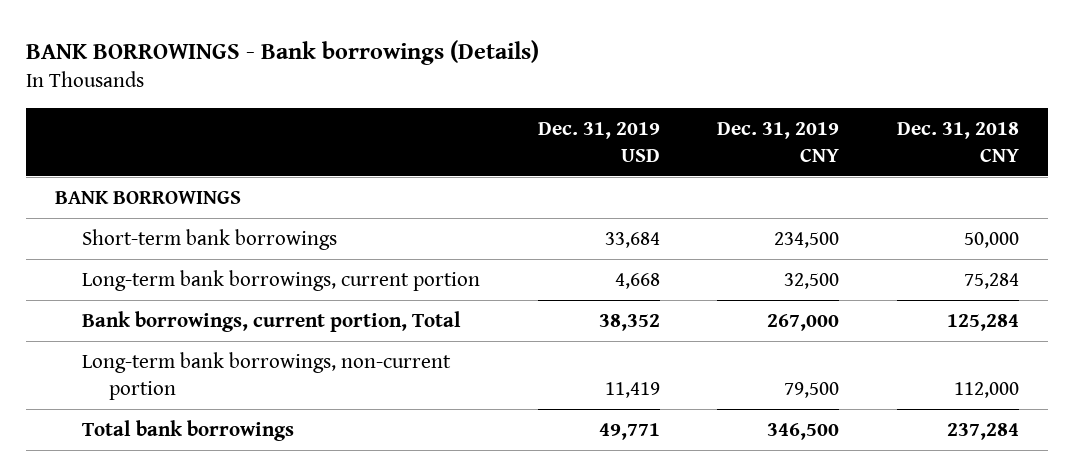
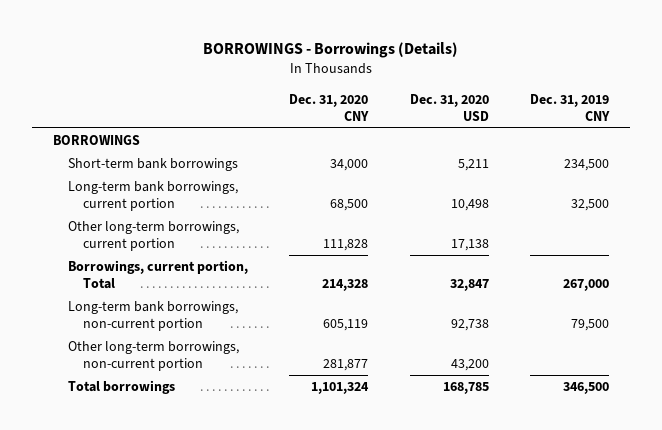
[26,39,540,65] BANK BORROWINGS - Bank borrowings (Details) -> [203,42,459,59] BORROWINGS - Borrowings (Details)
[537,122,660,162] Dec. 31, 2019 USD -> none
[896,122,1019,162] Dec. 31, 2018 CNY -> none
none -> [289,93,370,121] Dec. 31, 2020 CNY
none -> [409,93,489,121] Dec. 31, 2020 USD
[55,190,242,204] BANK BORROWINGS -> [53,135,141,146] BORROWINGS
none -> [67,221,239,252] Other long-term borrowings, current portion
[82,310,462,332] Bank borrowings, current portion, Total -> [67,260,248,290] Borrowings, current portion, Total
none -> [67,341,239,372] Other long-term borrowings, non-current portion
[82,419,295,441] Total bank borrowings -> [67,380,175,395] Total borrowings

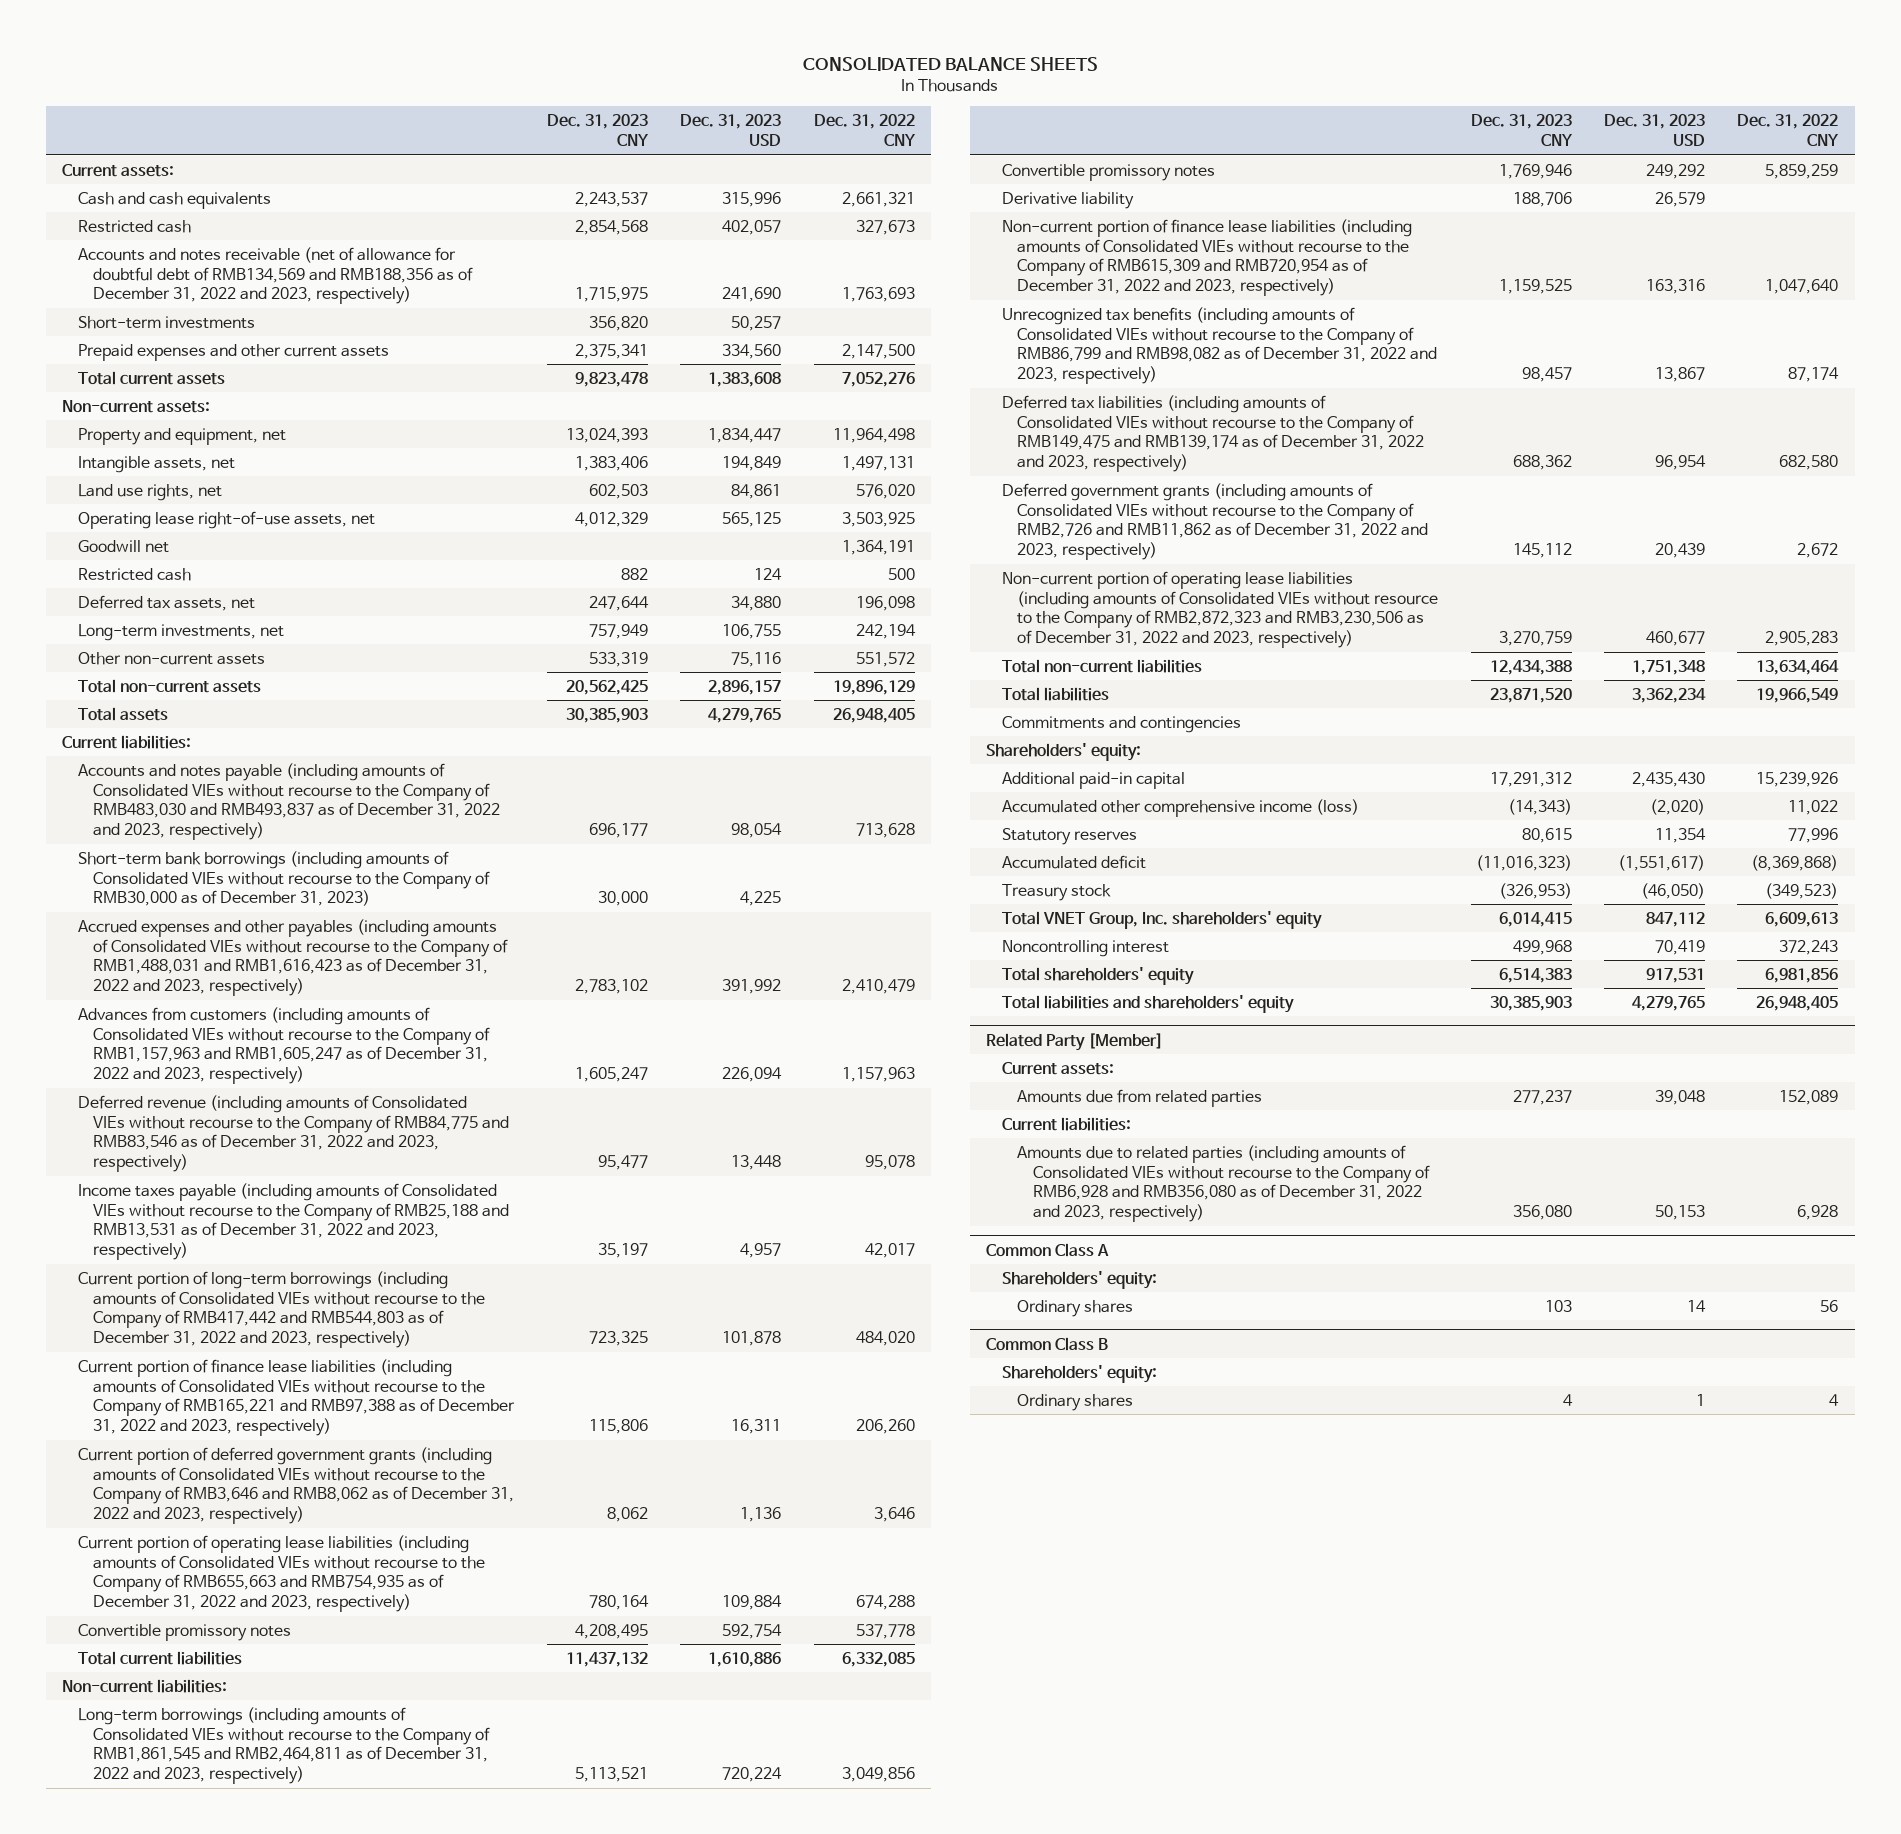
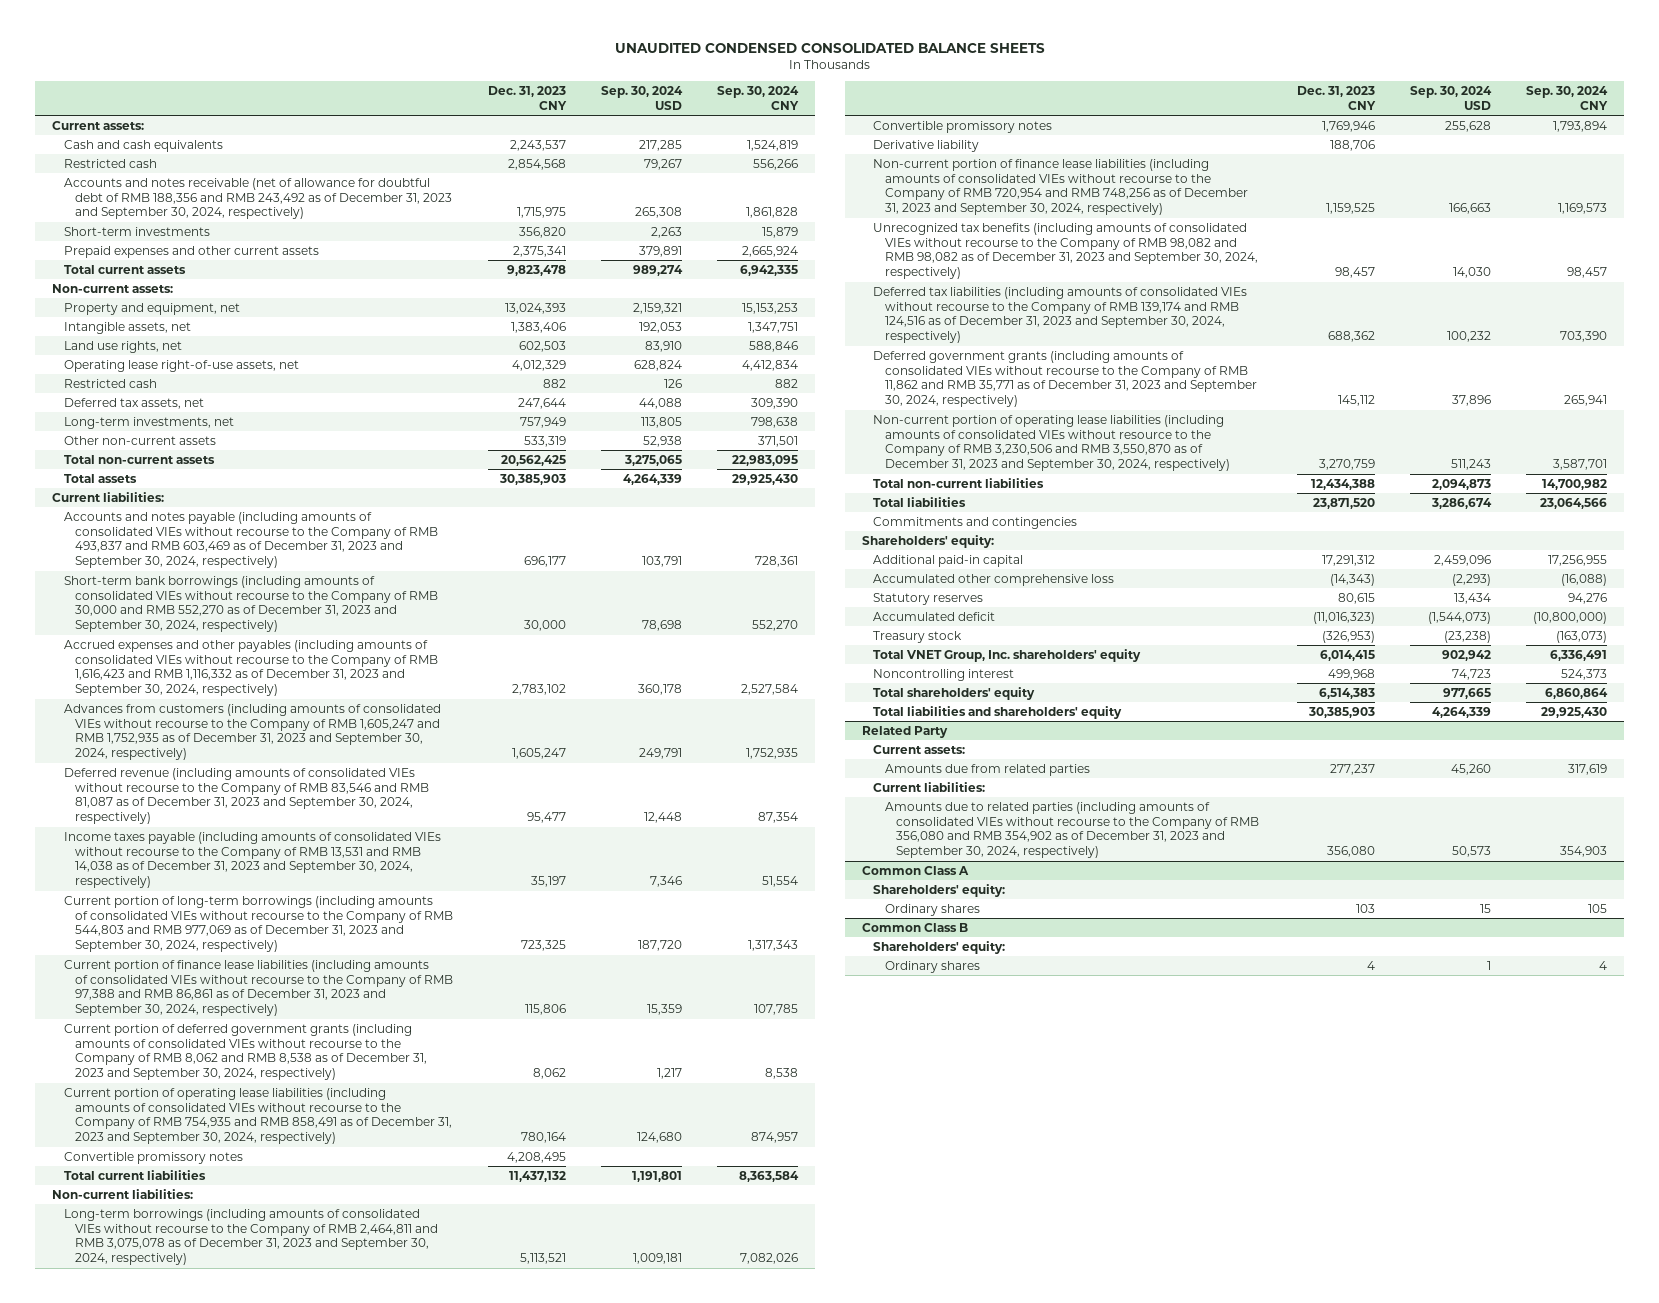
[803,57,1099,72] CONSOLIDATED BALANCE SHEETS -> [614,43,1045,54] UNAUDITED CONDENSED CONSOLIDATED BALANCE SHEETS
[680,114,782,146] Dec. 31, 2023 USD -> none
[813,114,916,146] Dec. 31, 2022 CNY -> none
none -> [600,86,683,110] Sep. 30, 2024 USD
none -> [716,86,799,110] Sep. 30, 2024 CNY
[77,246,474,305] Accounts and notes receivable (net of allowance for doubtful debt of RMB134,569 and RMB188,356 as of December 31, 2022 and 2023, respectively) -> [63,177,453,220] Accounts and notes receivable (net of allowance for doubtful debt of RMB 188,356 and RMB 243,492 as of December 31, 2023 and September 30, 2024, respectively)
[77,539,169,553] Goodwill net -> none
[77,762,501,841] Accounts and notes payable (including amounts of Consolidated VIEs without recourse to the Company of RMB483,030 and RMB493,837 as of December 31, 2022 and 2023, respectively) -> [63,511,439,569] Accounts and notes payable (including amounts of consolidated VIEs without recourse to the Company of RMB 493,837 and RMB 603,469 as of December 31, 2023 and September 30, 2024, respectively)
[77,850,491,907] Short-term bank borrowings (including amounts of Consolidated VIEs without recourse to the Company of RMB30,000 as of December 31, 2023) -> [63,575,439,633] Short-term bank borrowings (including amounts of consolidated VIEs without recourse to the Company of RMB 30,000 and RMB 552,270 as of December 31, 2023 and September 30, 2024, respectively)
[77,918,509,997] Accrued expenses and other payables (including amounts of Consolidated VIEs without recourse to the Company of RMB1,488,031 and RMB1,616,423 as of December 31, 2022 and 2023, respectively) -> [63,639,439,697] Accrued expenses and other payables (including amounts of consolidated VIEs without recourse to the Company of RMB 1,616,423 and RMB 1,116,332 as of December 31, 2023 and September 30, 2024, respectively)
[77,1006,491,1085] Advances from customers (including amounts of Consolidated VIEs without recourse to the Company of RMB1,157,963 and RMB1,605,247 as of December 31, 2022 and 2023, respectively) -> [63,703,441,761] Advances from customers (including amounts of consolidated VIEs without recourse to the Company of RMB 1,605,247 and RMB 1,752,935 as of December 31, 2023 and September 30, 2024, respectively)
[77,1094,510,1173] Deferred revenue (including amounts of Consolidated VIEs without recourse to the Company of RMB84,775 and RMB83,546 as of December 31, 2022 and 2023, respectively) -> [63,767,430,825] Deferred revenue (including amounts of consolidated VIEs without recourse to the Company of RMB 83,546 and RMB 81,087 as of December 31, 2023 and September 30, 2024, respectively)
[77,1182,510,1261] Income taxes payable (including amounts of Consolidated VIEs without recourse to the Company of RMB25,188 and RMB13,531 as of December 31, 2022 and 2023, respectively) -> [63,831,441,889] Income taxes payable (including amounts of consolidated VIEs without recourse to the Company of RMB 13,531 and RMB 14,038 as of December 31, 2023 and September 30, 2024, respectively)
[77,1270,486,1349] Current portion of long-term borrowings (including amounts of Consolidated VIEs without recourse to the Company of RMB417,442 and RMB544,803 as of December 31, 2022 and 2023, respectively) -> [63,895,454,953] Current portion of long-term borrowings (including amounts of consolidated VIEs without recourse to the Company of RMB 544,803 and RMB 977,069 as of December 31, 2023 and September 30, 2024, respectively)
[77,1358,516,1437] Current portion of finance lease liabilities (including amounts of Consolidated VIEs without recourse to the Company of RMB165,221 and RMB97,388 as of December 31, 2022 and 2023, respectively) -> [63,959,454,1017] Current portion of finance lease liabilities (including amounts of consolidated VIEs without recourse to the Company of RMB 97,388 and RMB 86,861 as of December 31, 2023 and September 30, 2024, respectively)
[77,1446,515,1525] Current portion of deferred government grants (including amounts of Consolidated VIEs without recourse to the Company of RMB3,646 and RMB8,062 as of December 31, 2022 and 2023, respectively) -> [63,1023,428,1081] Current portion of deferred government grants (including amounts of consolidated VIEs without recourse to the Company of RMB 8,062 and RMB 8,538 as of December 31, 2023 and September 30, 2024, respectively)
[77,1534,486,1613] Current portion of operating lease liabilities (including amounts of Consolidated VIEs without recourse to the Company of RMB655,663 and RMB754,935 as of December 31, 2022 and 2023, respectively) -> [63,1087,453,1145] Current portion of operating lease liabilities (including amounts of consolidated VIEs without recourse to the Company of RMB 754,935 and RMB 858,491 as of December 31, 2023 and September 30, 2024, respectively)
[77,1706,491,1785] Long-term borrowings (including amounts of Consolidated VIEs without recourse to the Company of RMB1,861,545 and RMB2,464,811 as of December 31, 2022 and 2023, respectively) -> [63,1208,439,1266] Long-term borrowings (including amounts of consolidated VIEs without recourse to the Company of RMB 2,464,811 and RMB 3,075,078 as of December 31, 2023 and September 30, 2024, respectively)
[1001,218,1412,297] Non-current portion of finance lease liabilities (including amounts of Consolidated VIEs without recourse to the Company of RMB615,309 and RMB720,954 as of December 31, 2022 and 2023, respectively) -> [873,158,1248,216] Non-current portion of finance lease liabilities (including amounts of consolidated VIEs without recourse to the Company of RMB 720,954 and RMB 748,256 as of December 31, 2023 and September 30, 2024, respectively)
[1001,306,1438,385] Unrecognized tax benefits (including amounts of Consolidated VIEs without recourse to the Company of RMB86,799 and RMB98,082 as of December 31, 2022 and 2023, respectively) -> [873,222,1258,280] Unrecognized tax benefits (including amounts of consolidated VIEs without recourse to the Company of RMB 98,082 and RMB 98,082 as of December 31, 2023 and September 30, 2024, respectively)
[1001,394,1425,473] Deferred tax liabilities (including amounts of Consolidated VIEs without recourse to the Company of RMB149,475 and RMB139,174 as of December 31, 2022 and 2023, respectively) -> [873,286,1248,344] Deferred tax liabilities (including amounts of consolidated VIEs without recourse to the Company of RMB 139,174 and RMB 124,516 as of December 31, 2023 and September 30, 2024, respectively)
[1001,482,1429,561] Deferred government grants (including amounts of Consolidated VIEs without recourse to the Company of RMB2,726 and RMB11,862 as of December 31, 2022 and 2023, respectively) -> [873,350,1257,408] Deferred government grants (including amounts of consolidated VIEs without recourse to the Company of RMB 11,862 and RMB 35,771 as of December 31, 2023 and September 30, 2024, respectively)
[1001,570,1439,649] Non-current portion of operating lease liabilities (including amounts of Consolidated VIEs without resource to the Company of RMB2,872,323 and RMB3,230,506 as of December 31, 2022 and 2023, respectively) -> [873,414,1230,472] Non-current portion of operating lease liabilities (including amounts of consolidated VIEs without resource to the Company of RMB 3,230,506 and RMB 3,550,870 as of December 31, 2023 and September 30, 2024, respectively)
[1001,798,1359,817] Accumulated other comprehensive income (loss) -> [873,573,1115,586] Accumulated other comprehensive loss
[985,1032,1163,1051] Related Party [Member] -> [861,725,948,738] Related Party
[1017,1144,1430,1223] Amounts due to related parties (including amounts of Consolidated VIEs without recourse to the Company of RMB6,928 and RMB356,080 as of December 31, 2022 and 2023, respectively) -> [884,801,1259,859] Amounts due to related parties (including amounts of consolidated VIEs without recourse to the Company of RMB 356,080 and RMB 354,902 as of December 31, 2023 and September 30, 2024, respectively)

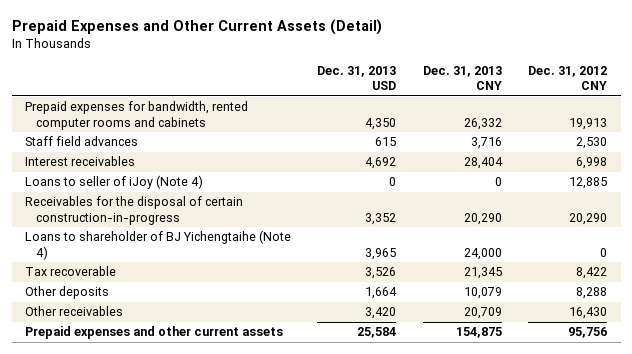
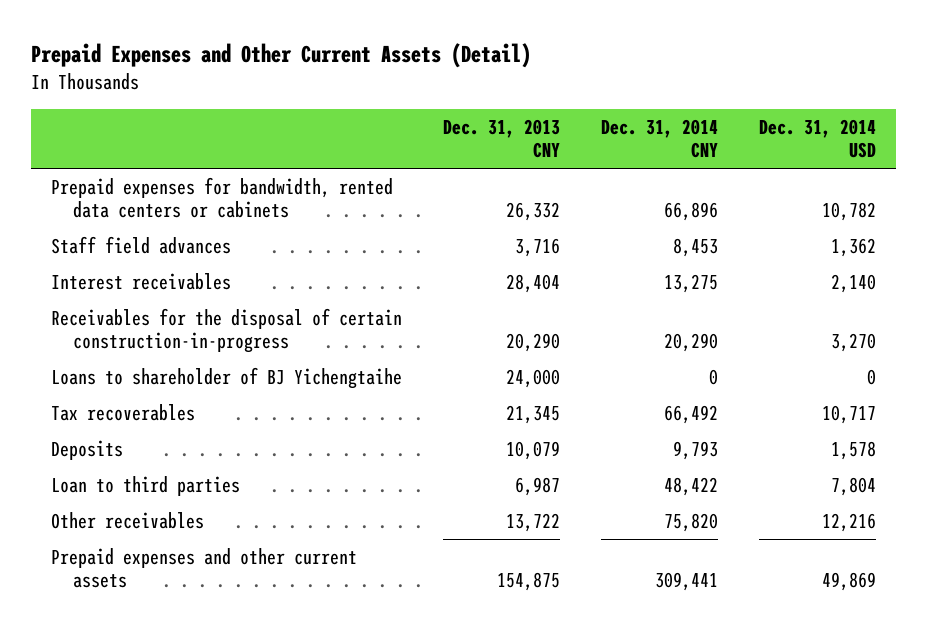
[317,65,397,91] Dec. 31, 2013 USD -> none
[528,65,608,91] Dec. 31, 2012 CNY -> none
none -> [601,119,719,159] Dec. 31, 2014 CNY
none -> [758,119,876,159] Dec. 31, 2014 USD
[24,101,248,130] Prepaid expenses for bandwidth, rented computer rooms and cabinets -> [51,176,394,219] Prepaid expenses for bandwidth, rented data centers or cabinets
[24,175,203,190] Loans to seller of iJoy (Note 4) -> none
[24,230,291,260] Loans to shareholder of BJ Yichengtaihe (Note 4) -> [51,366,403,389] Loans to shareholder of BJ Yichengtaihe
[24,266,116,277] Tax recoverable -> [51,403,196,421] Tax recoverables
[24,286,109,300] Other deposits -> [51,439,124,460] Deposits
none -> [51,475,241,496] Loan to third parties
[463,307,502,320] 20,709 -> [506,512,561,532] 13,722

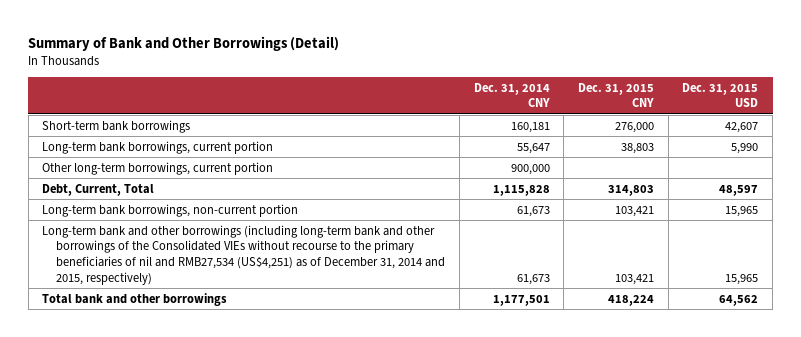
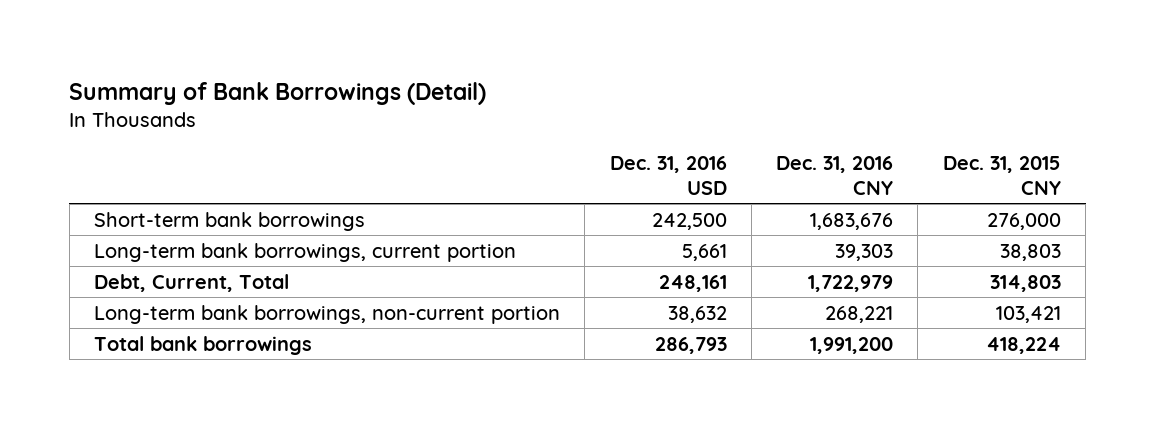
[28,35,340,51] Summary of Bank and Other Borrowings (Detail) -> [69,82,487,106] Summary of Bank Borrowings (Detail)
[473,82,550,108] Dec. 31, 2014 CNY -> none
[682,82,759,108] Dec. 31, 2015 USD -> none
none -> [609,155,727,195] Dec. 31, 2016 USD
none -> [776,155,894,195] Dec. 31, 2016 CNY
[42,161,274,175] Other long-term borrowings, current portion -> none
[42,224,446,285] Long-term bank and other borrowings (including long-term bank and other borrowings of the Consolidated VIEs without recourse to the primary beneficiaries of nil and RMB27,534 (US$4,251) as of December 31, 2014 and 2015, respectively) -> none
[42,292,228,306] Total bank and other borrowings -> [93,335,312,355] Total bank borrowings

